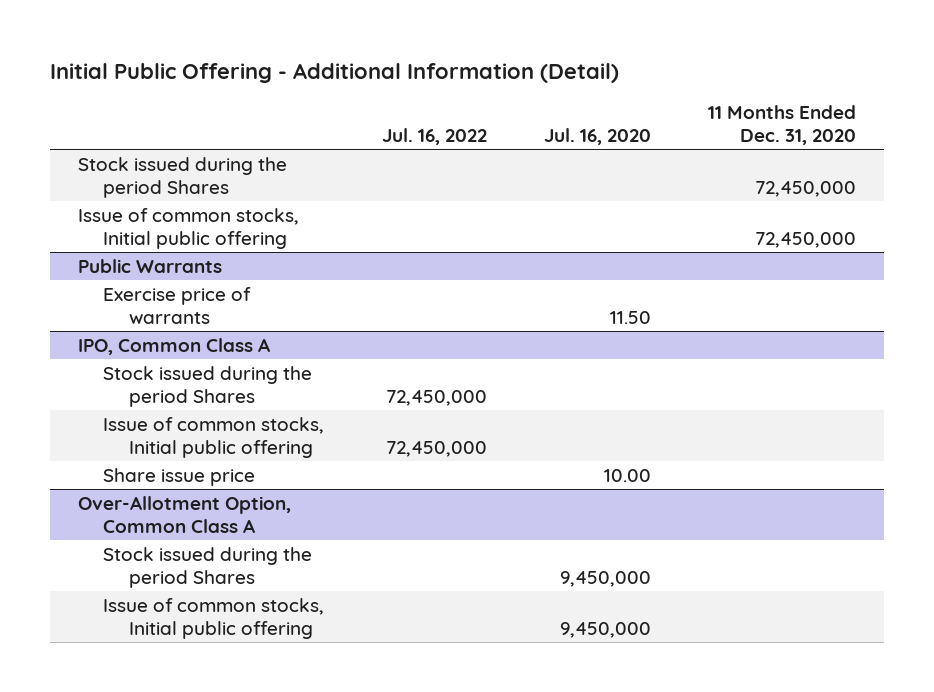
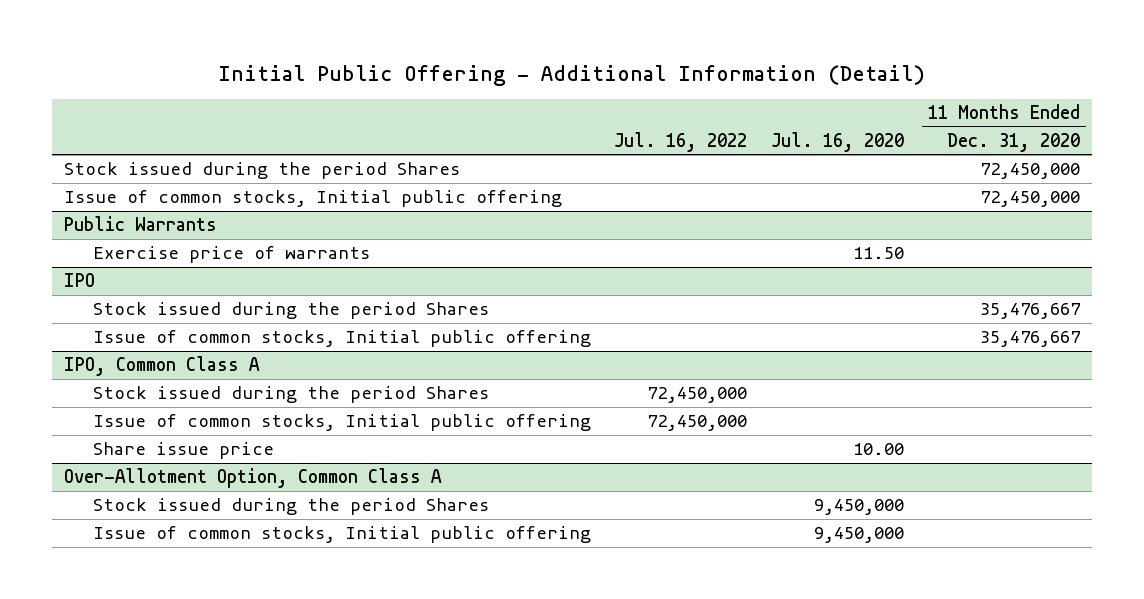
none -> [63,273,95,288] IPO
none -> [92,302,489,320] Stock issued during the period Shares
none -> [92,330,591,348] Issue of common stocks, Initial public offering

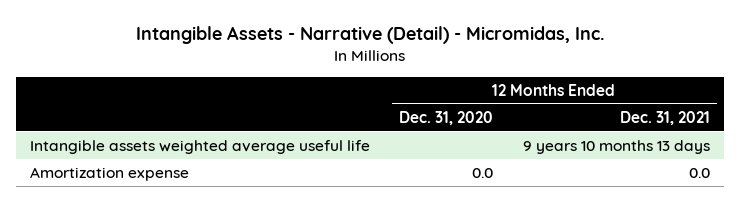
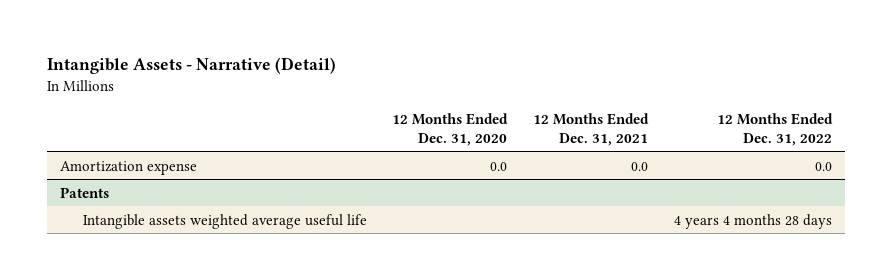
[135,25,604,44] Intangible Assets - Narrative (Detail) - Micromidas, Inc. -> [47,57,337,75] Intangible Assets - Narrative (Detail)
none -> [717,113,834,146] 12 Months Ended Dec. 31, 2022
[30,140,371,155] Intangible assets weighted average useful life -> none
none -> [60,186,110,198] Patents
none -> [82,213,367,229] Intangible assets weighted average useful life

